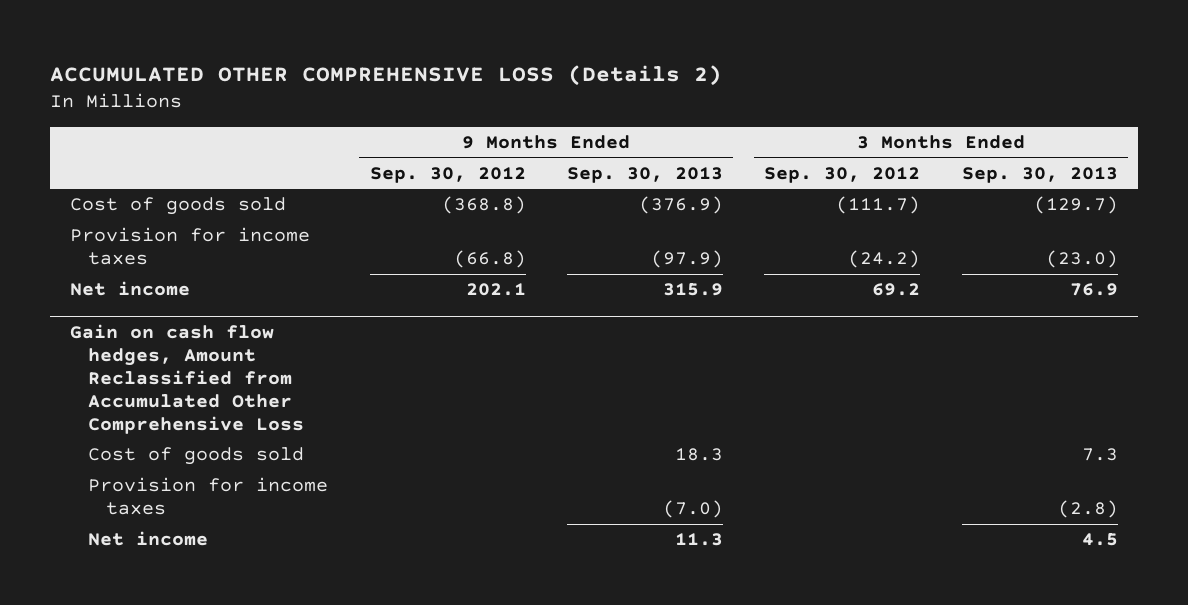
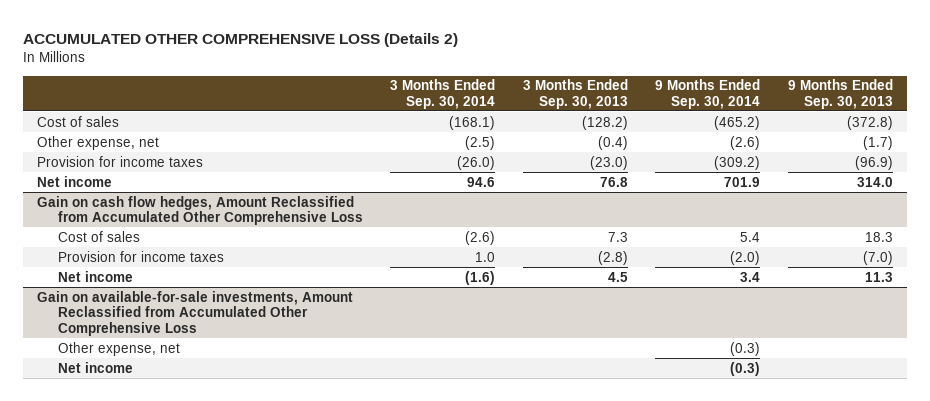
[369,166,526,183] Sep. 30, 2012 -> none
[764,166,921,183] Sep. 30, 2012 -> none
none -> [390,79,496,109] 3 Months Ended Sep. 30, 2014
none -> [655,79,761,109] 9 Months Ended Sep. 30, 2014
[70,197,287,216] Cost of goods sold -> [37,115,120,127] Cost of sales
[639,196,724,215] (376.9) -> [847,115,894,130] (372.8)
[1033,196,1118,215] (129.7) -> [581,115,628,130] (128.2)
none -> [37,135,160,150] Other expense, net
[651,250,724,269] (97.9) -> [855,155,894,170] (96.9)
[663,283,724,297] 315.9 -> [857,176,894,187] 314.0
[1069,283,1118,297] 76.9 -> [599,176,628,187] 76.8
[88,447,305,466] Cost of goods sold -> [57,230,140,242] Cost of sales
none -> [37,290,354,336] Gain on available-for-sale investments, Amount Reclassified from Accumulated Other Comprehensive Loss
none -> [57,341,180,356] Other expense, net
none -> [57,361,133,373] Net income

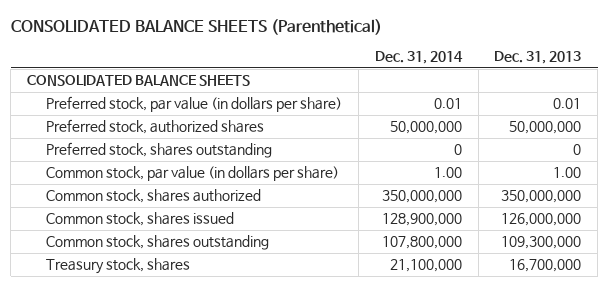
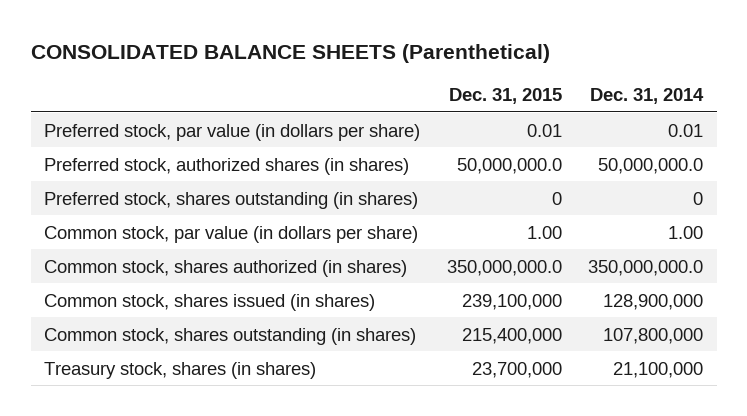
[494,51,582,65] Dec. 31, 2013 -> none
none -> [448,88,562,105] Dec. 31, 2015
[27,75,251,87] CONSOLIDATED BALANCE SHEETS -> none
[46,119,265,135] Preferred stock, authorized shares -> [43,157,409,175] Preferred stock, authorized shares (in shares)
[389,121,462,135] 50,000,000 -> [598,157,704,174] 50,000,000.0
[46,142,273,159] Preferred stock, shares outstanding -> [43,191,418,209] Preferred stock, shares outstanding (in shares)
[46,189,262,204] Common stock, shares authorized -> [43,259,407,277] Common stock, shares authorized (in shares)
[381,190,462,204] 350,000,000 -> [588,259,704,276] 350,000,000.0
[46,212,235,227] Common stock, shares issued -> [43,293,375,311] Common stock, shares issued (in shares)
[46,235,270,251] Common stock, shares outstanding -> [43,327,416,345] Common stock, shares outstanding (in shares)
[46,258,191,275] Treasury stock, shares -> [43,361,316,379] Treasury stock, shares (in shares)

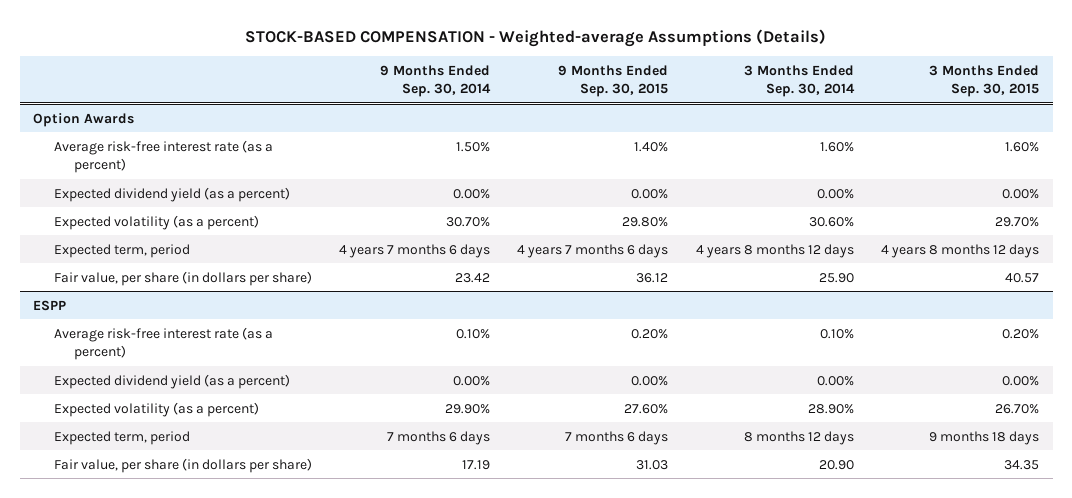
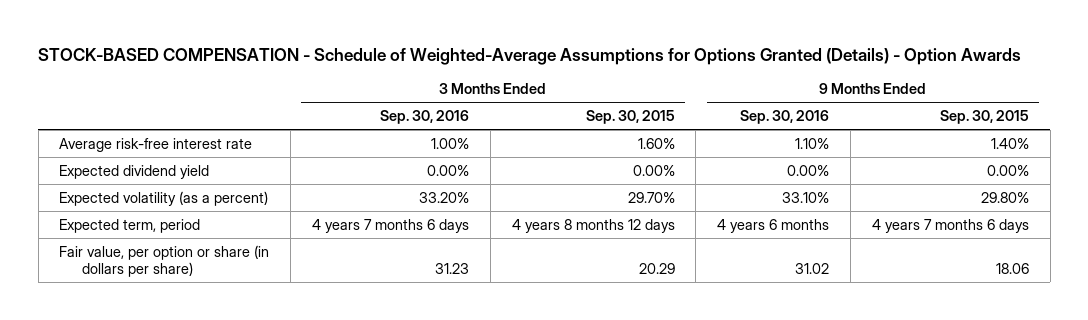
[245,28,827,47] STOCK-BASED COMPENSATION - Weighted-average Assumptions (Details) -> [38,47,1022,65] STOCK-BASED COMPENSATION - Schedule of Weighted-Average Assumptions for Options Granted (Details) - Option Awards
[380,64,492,98] 9 Months Ended Sep. 30, 2014 -> none
[743,64,855,98] 3 Months Ended Sep. 30, 2014 -> none
none -> [380,110,470,125] Sep. 30, 2016
none -> [740,110,830,125] Sep. 30, 2016
[33,112,135,127] Option Awards -> none
[53,139,273,174] Average risk-free interest rate (as a percent) -> [59,137,253,152] Average risk-free interest rate
[53,186,290,202] Expected dividend yield (as a percent) -> [59,164,210,179] Expected dividend yield
[33,299,67,311] ESPP -> none
[53,326,273,361] Average risk-free interest rate (as a percent) -> none
[53,373,290,389] Expected dividend yield (as a percent) -> none
[53,401,259,417] Expected volatility (as a percent) -> none
[53,430,190,445] Expected term, period -> none
[53,457,312,473] Fair value, per share (in dollars per share) -> none
[53,270,312,286] Fair value, per share (in dollars per share) -> [59,244,270,277] Fair value, per option or share (in dollars per share)
[636,272,669,283] 36.12 -> [995,262,1029,274] 18.06
[1005,272,1040,283] 40.57 -> [638,262,675,274] 20.29

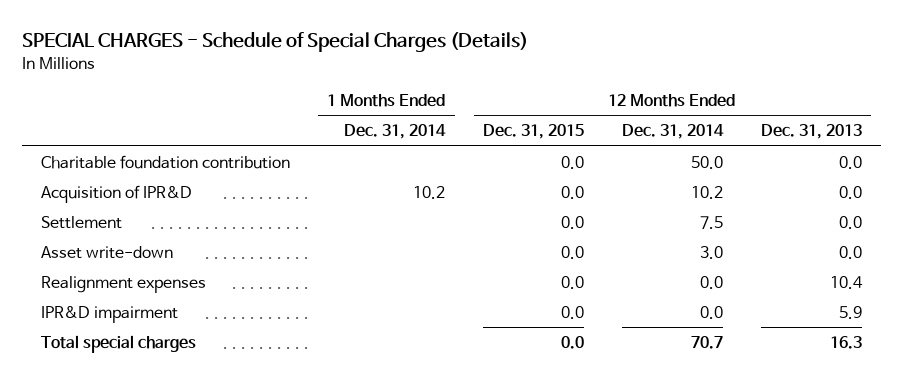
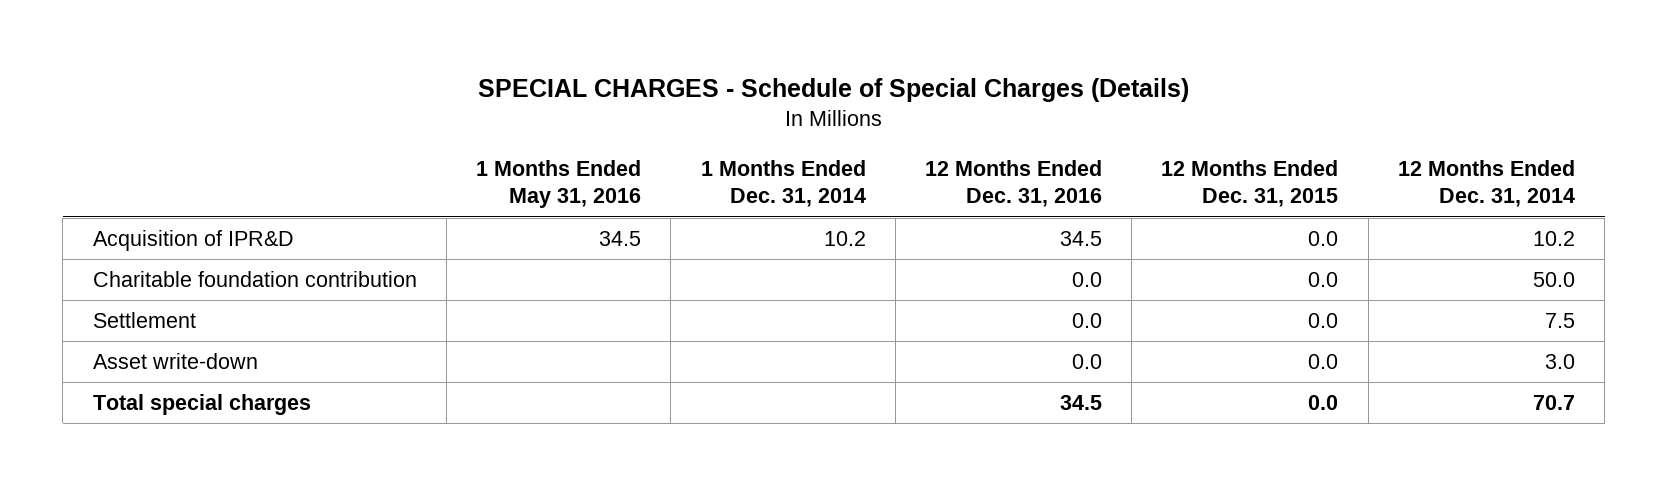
[760,124,862,140] Dec. 31, 2013 -> none
none -> [476,159,642,209] 1 Months Ended May 31, 2016
none -> [925,159,1103,208] 12 Months Ended Dec. 31, 2016
[40,155,290,170] Charitable foundation contribution -> [92,271,417,288] Charitable foundation contribution
[40,276,206,294] Realignment expenses -> none
[40,306,178,324] IPR&D impairment -> none

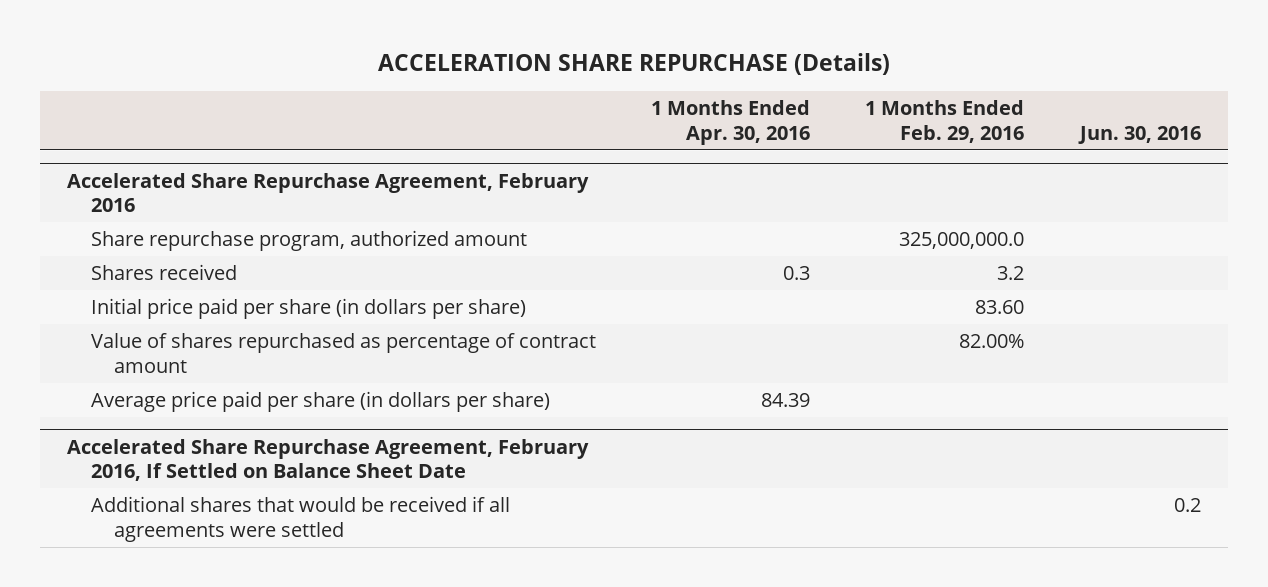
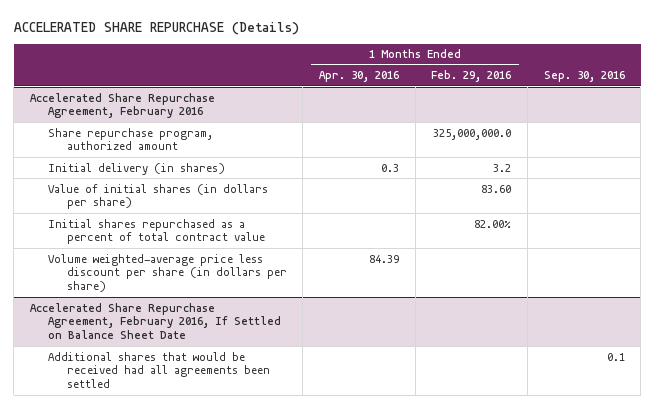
[378,52,891,75] ACCELERATION SHARE REPURCHASE (Details) -> [13,21,299,35] ACCELERATED SHARE REPURCHASE (Details)
[1077,125,1201,144] Jun. 30, 2016 -> none
none -> [543,71,625,83] Sep. 30, 2016
[90,264,237,281] Shares received -> [48,162,226,175] Initial delivery (in shares)
[90,298,526,320] Initial price paid per share (in dollars per share) -> [48,183,269,210] Value of initial shares (in dollars per share)
[90,333,596,373] Value of shares repurchased as percentage of contract amount -> [48,218,265,245] Initial shares repurchased as a percent of total contract value
[90,391,550,413] Average price paid per share (in dollars per share) -> [48,253,287,293] Volume weighted-average price less discount per share (in dollars per share)
[90,496,510,542] Additional shares that would be received if all agreements were settled -> [48,351,270,389] Additional shares that would be received had all agreements been settled

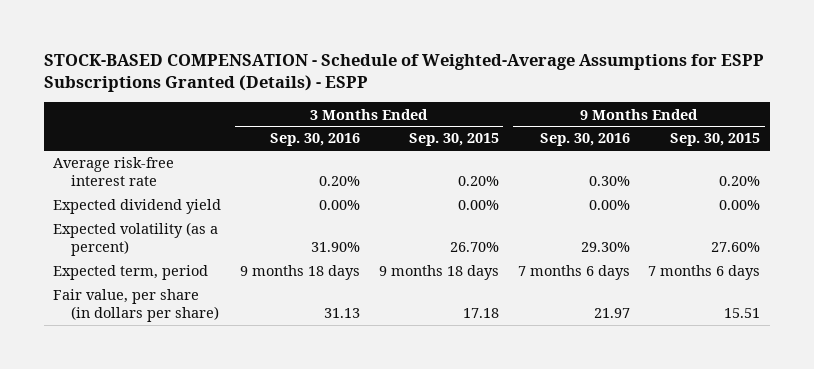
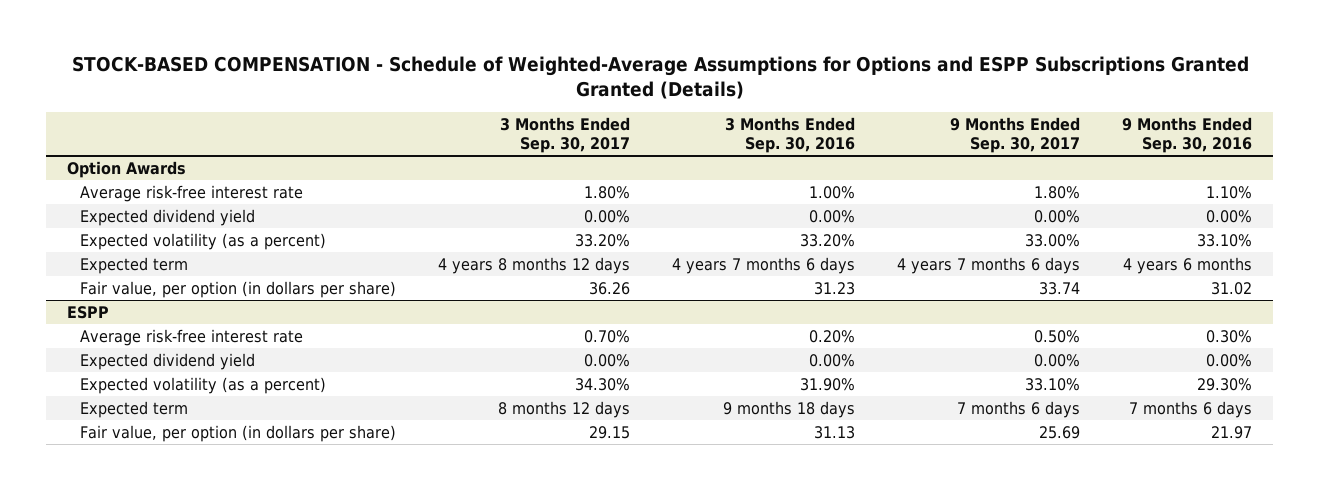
[43,53,764,93] STOCK-BASED COMPENSATION - Schedule of Weighted-Average Assumptions for ESPP Subscriptions Granted (Details) - ESPP -> [71,56,1249,100] STOCK-BASED COMPENSATION - Schedule of Weighted-Average Assumptions for Options and ESPP Subscriptions Granted Granted (Details)
[408,133,499,147] Sep. 30, 2015 -> none
[670,133,761,147] Sep. 30, 2015 -> none
none -> [499,117,630,154] 3 Months Ended Sep. 30, 2017
none -> [950,117,1081,154] 9 Months Ended Sep. 30, 2017
none -> [67,160,187,178] Option Awards
none -> [79,184,303,202] Average risk-free interest rate
none -> [79,208,255,226] Expected dividend yield
none -> [79,232,326,250] Expected volatility (as a percent)
none -> [79,256,188,274] Expected term
none -> [79,280,396,298] Fair value, per option (in dollars per share)
none -> [67,305,110,319] ESPP
[53,265,209,281] Expected term, period -> [79,400,188,418] Expected term
[53,289,219,322] Fair value, per share (in dollars per share) -> [79,424,396,442] Fair value, per option (in dollars per share)

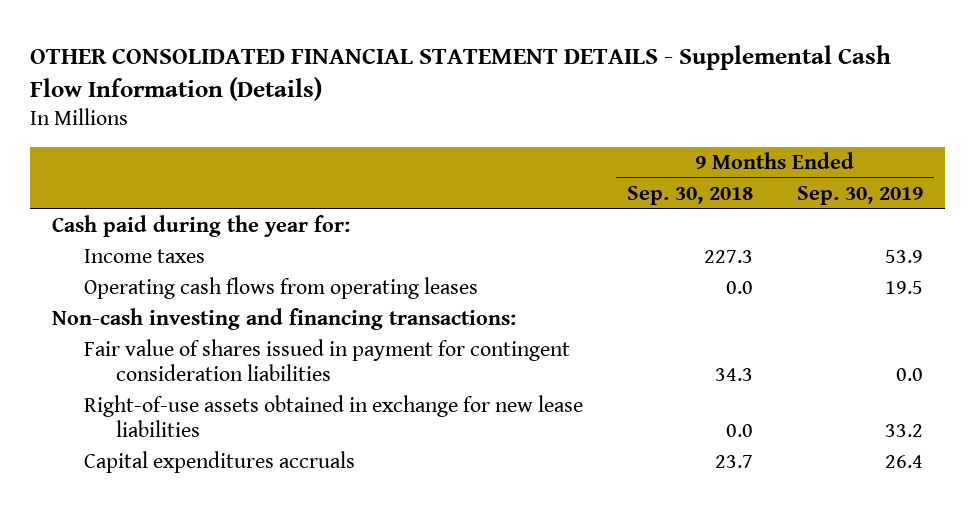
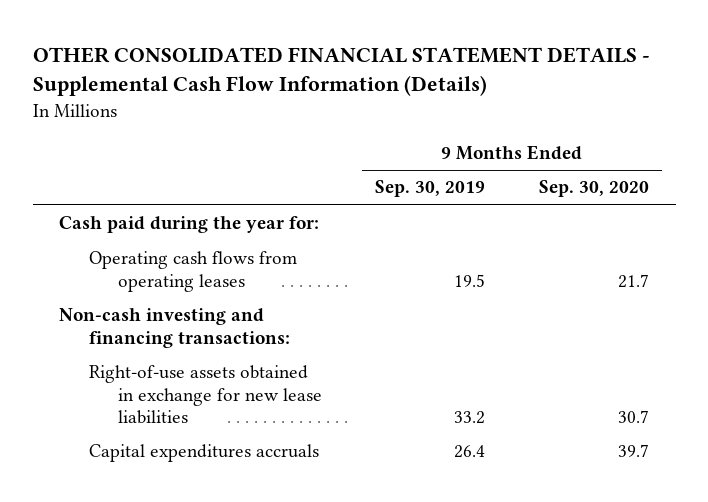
[626,185,753,205] Sep. 30, 2018 -> none
none -> [538,180,649,198] Sep. 30, 2020
[84,249,206,264] Income taxes -> none
[84,339,571,382] Fair value of shares issued in payment for contingent consideration liabilities -> none

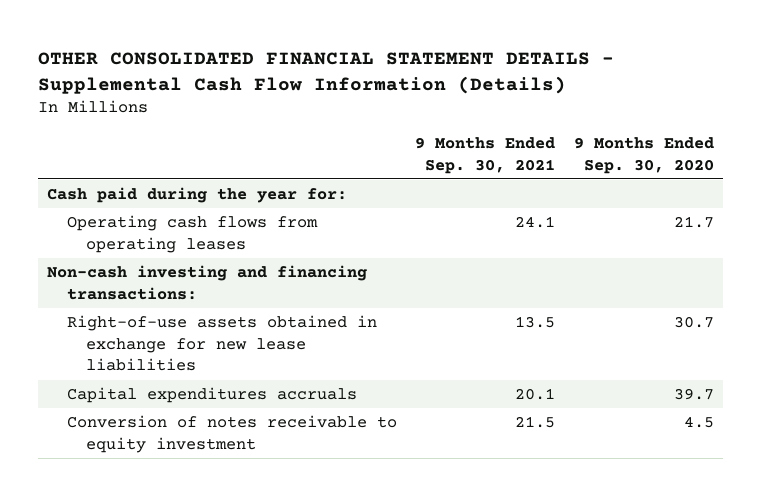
[375,180,486,198] Sep. 30, 2019 -> none
none -> [415,136,556,174] 9 Months Ended Sep. 30, 2021
none -> [66,414,397,453] Conversion of notes receivable to equity investment

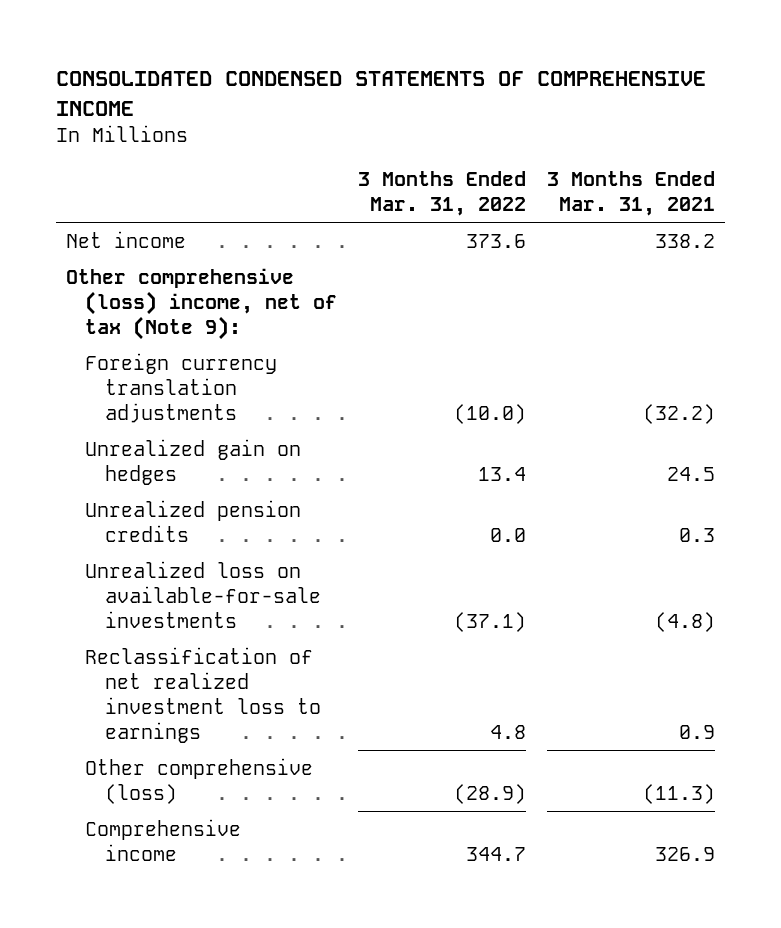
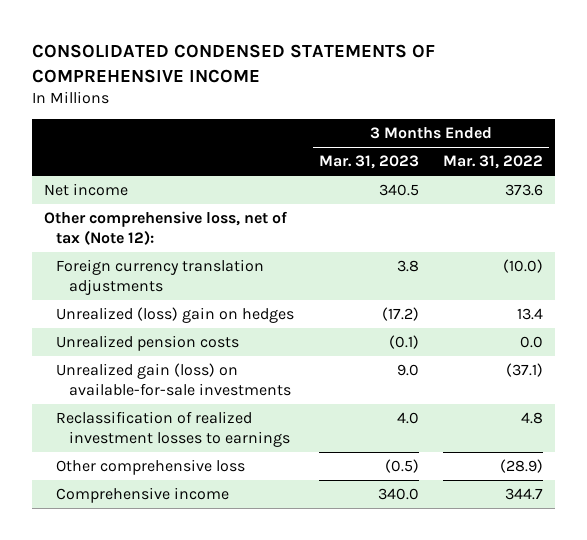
[546,170,715,216] 3 Months Ended Mar. 31, 2021 -> none
none -> [318,155,419,170] Mar. 31, 2023
[66,267,338,340] Other comprehensive (loss) income, net of tax (Note 9): -> [44,211,288,245] Other comprehensive loss, net of tax (Note 12):
[85,438,302,485] Unrealized gain on hedges -> [56,307,295,324] Unrealized (loss) gain on hedges
[85,499,302,542] Unrealized pension credits -> [56,335,240,352] Unrealized pension costs
[85,560,321,628] Unrealized loss on available-for-sale investments -> [56,363,291,396] Unrealized gain (loss) on available-for-sale investments
[85,646,321,743] Reclassification of net realized investment loss to earnings -> [56,411,290,447] Reclassification of realized investment losses to earnings
[85,757,314,804] Other comprehensive (loss) -> [56,459,246,476] Other comprehensive loss

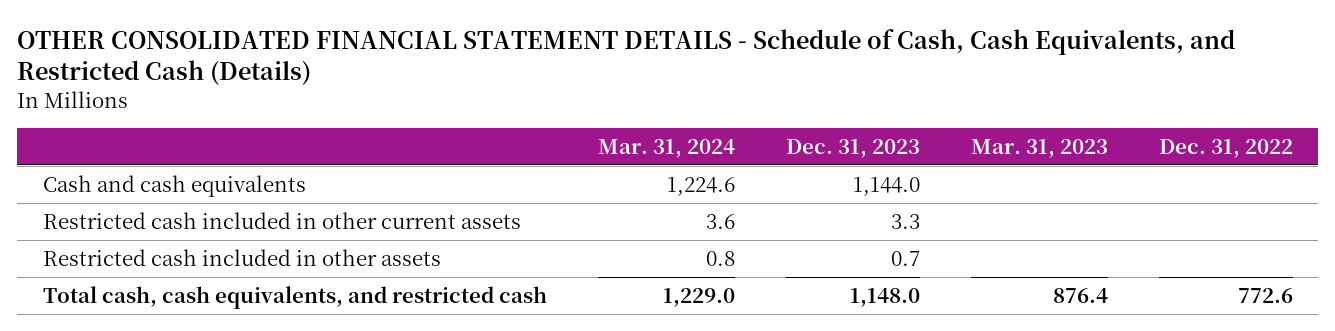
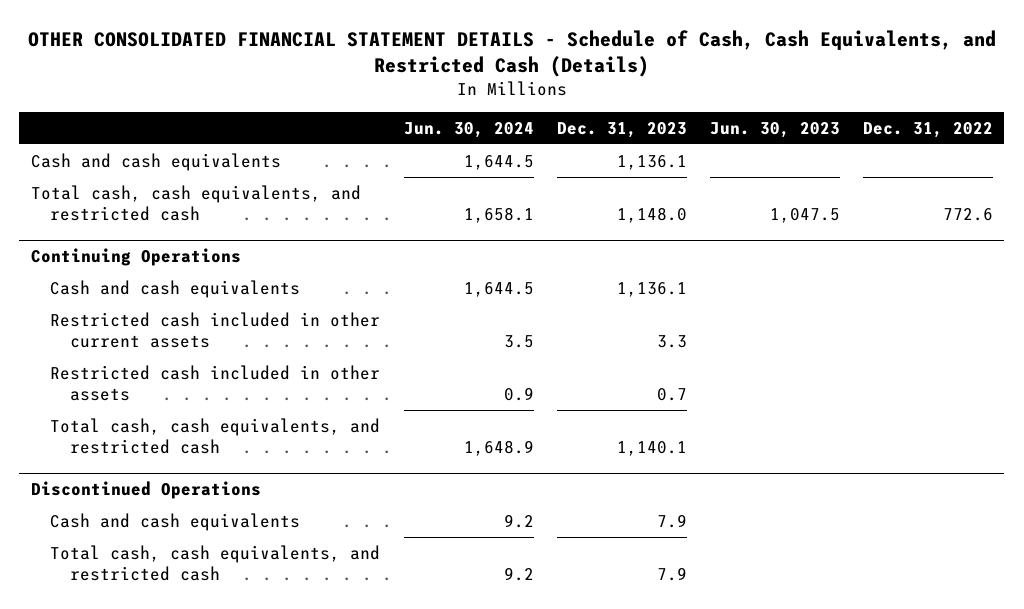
[597,138,735,158] Mar. 31, 2024 -> none
[970,138,1108,158] Mar. 31, 2023 -> none
none -> [403,121,534,138] Jun. 30, 2024
none -> [709,121,840,138] Jun. 30, 2023
[852,176,920,196] 1,144.0 -> [616,154,687,170] 1,136.1
[42,285,547,309] Total cash, cash equivalents, and restricted cash -> [30,184,361,221] Total cash, cash equivalents, and restricted cash
none -> [30,248,241,267] Continuing Operations
none -> [50,279,301,298] Cash and cash equivalents
none -> [50,417,381,454] Total cash, cash equivalents, and restricted cash
none -> [30,481,261,500] Discontinued Operations
none -> [50,512,301,531] Cash and cash equivalents
none -> [50,544,381,581] Total cash, cash equivalents, and restricted cash

